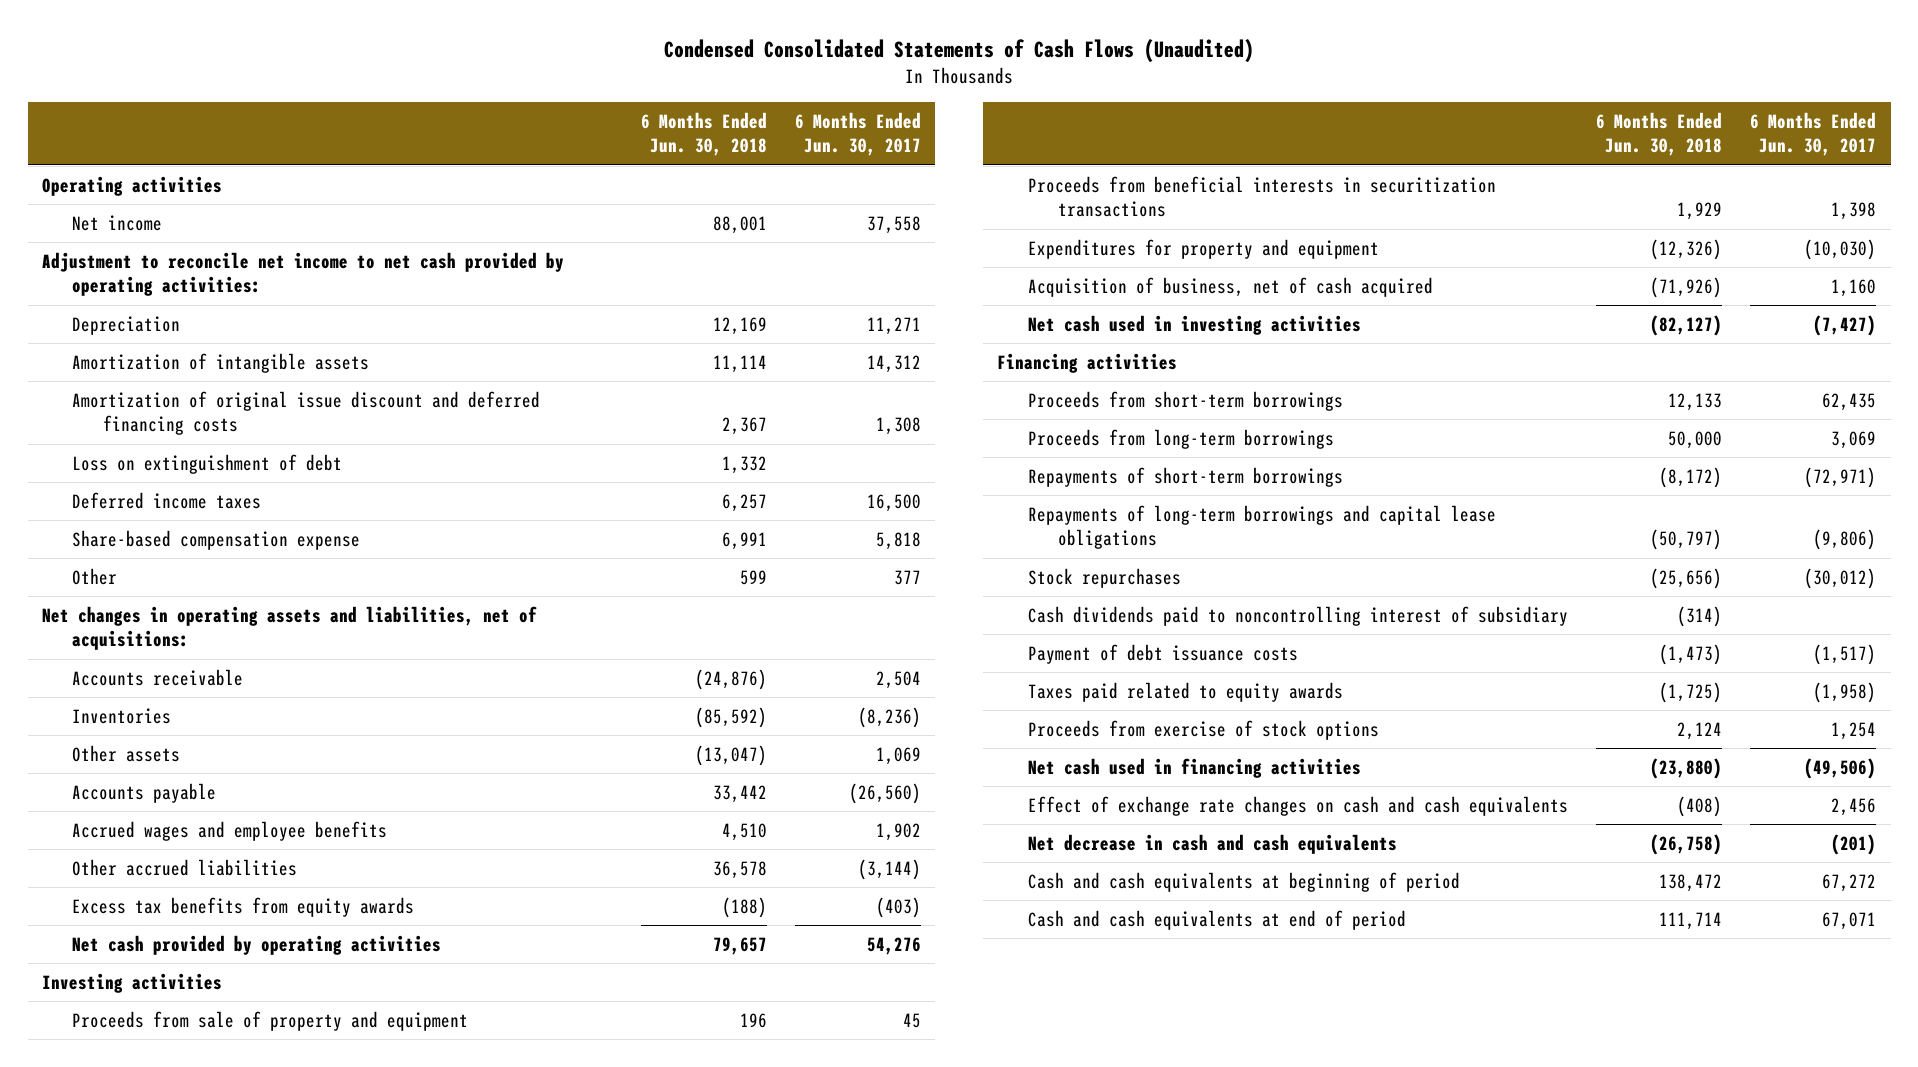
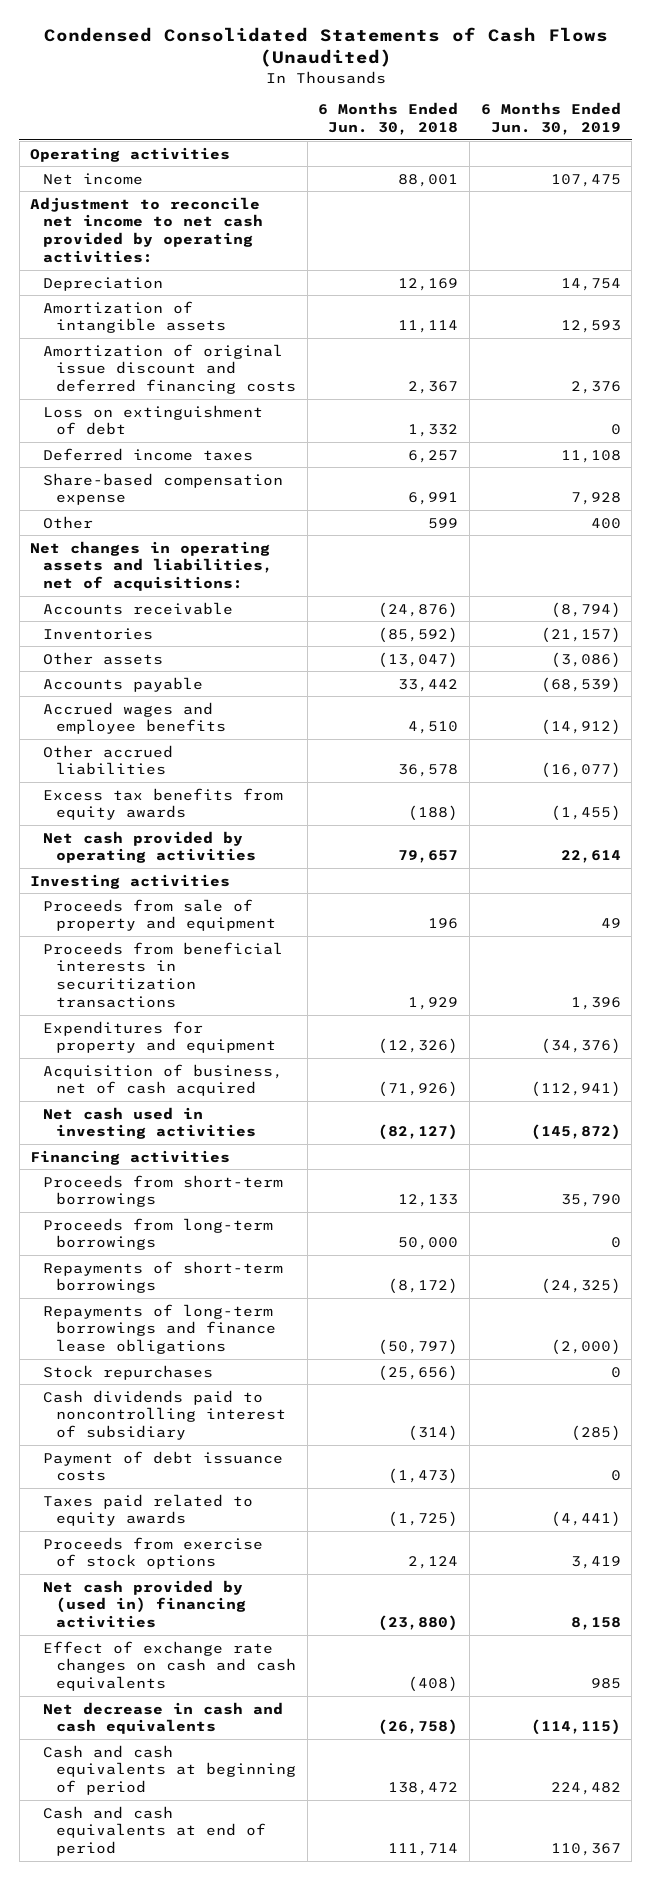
[794,111,921,157] 6 Months Ended Jun. 30, 2017 -> none
none -> [480,102,621,136] 6 Months Ended Jun. 30, 2019
[1027,504,1496,550] Repayments of long-term borrowings and capital lease obligations -> [43,1303,276,1355] Repayments of long-term borrowings and finance lease obligations
[1027,757,1361,778] Net cash used in financing activities -> [43,1579,246,1629] Net cash provided by (used in) financing activities

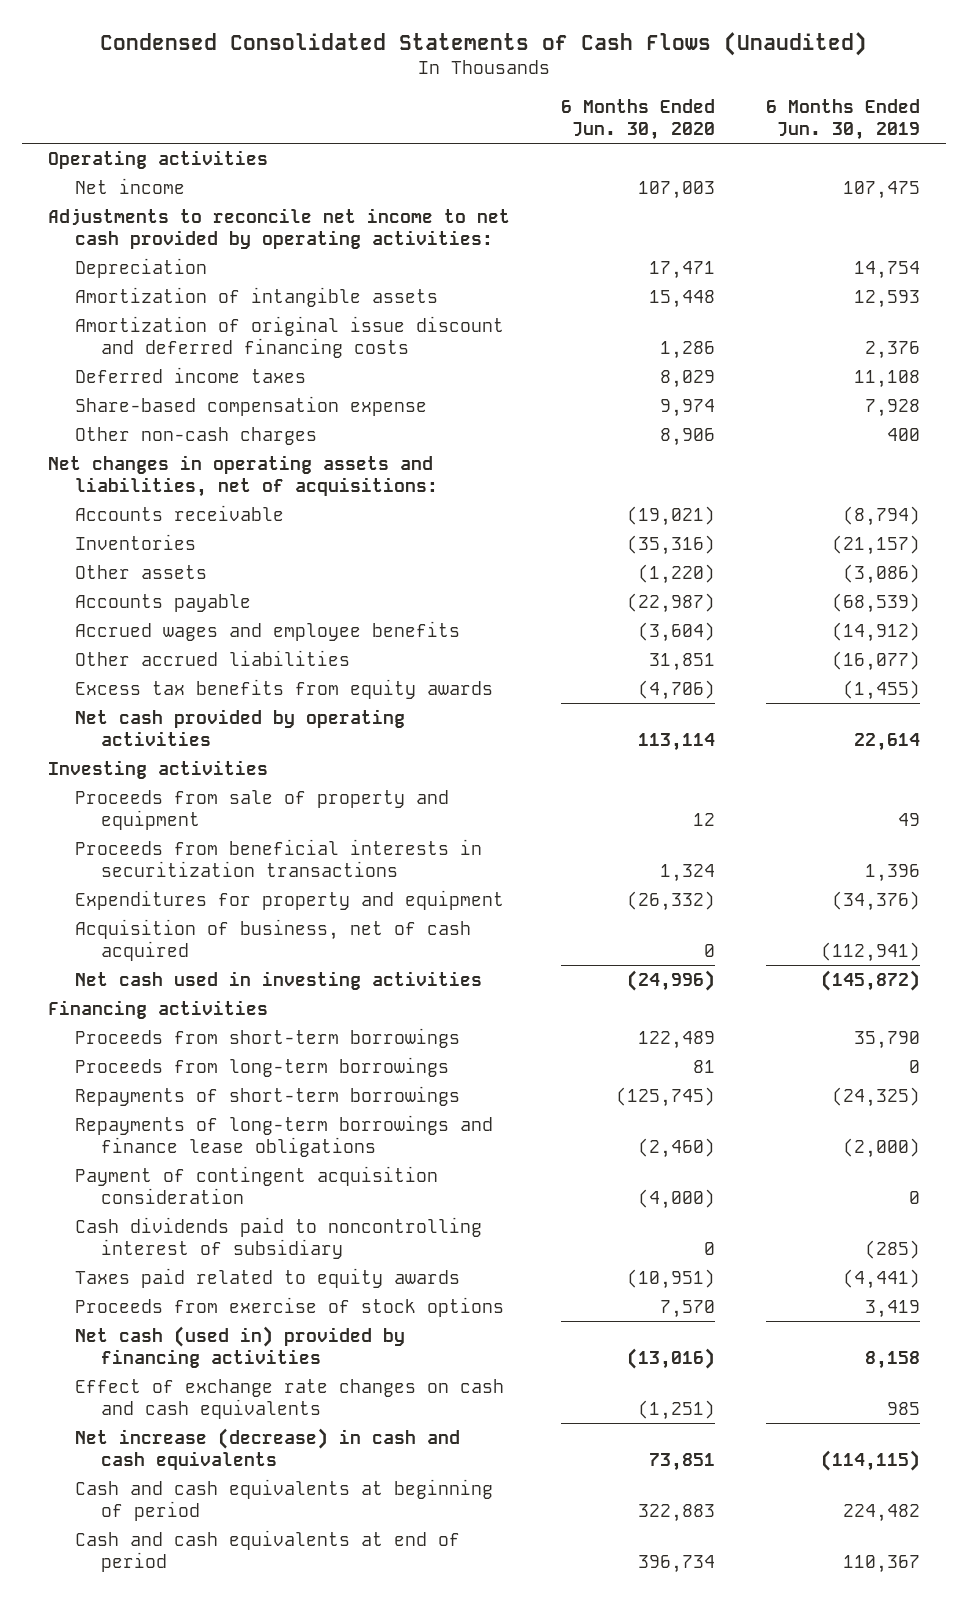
[318,102,459,136] 6 Months Ended Jun. 30, 2018 -> none
none -> [561,98,716,140] 6 Months Ended Jun. 30, 2020
[30,196,264,263] Adjustment to reconcile net income to net cash provided by operating activities: -> [47,207,510,249] Adjustments to reconcile net income to net cash provided by operating activities:
[43,404,264,436] Loss on extinguishment of debt -> none
[43,515,94,529] Other -> [74,426,317,445] Other non-cash charges
[43,1364,214,1380] Stock repurchases -> none
none -> [74,1165,438,1204] Payment of contingent acquisition consideration
[43,1450,284,1482] Payment of debt issuance costs -> none
[43,1579,246,1629] Net cash provided by (used in) financing activities -> [74,1325,405,1368] Net cash (used in) provided by financing activities
[43,1701,284,1735] Net decrease in cash and cash equivalents -> [74,1427,460,1470] Net increase (decrease) in cash and cash equivalents

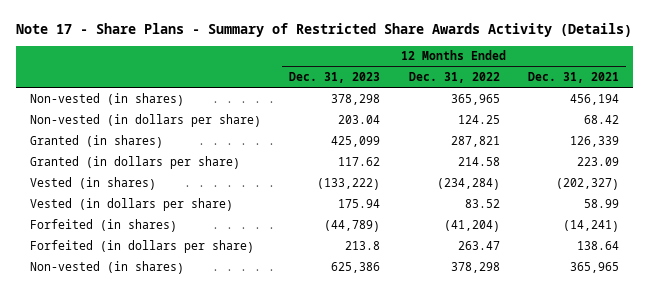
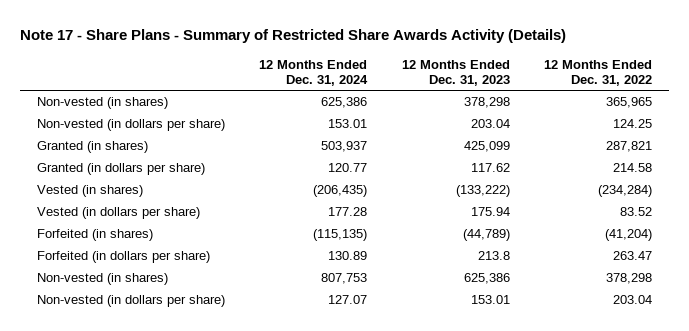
[527,72,619,84] Dec. 31, 2021 -> none
none -> [259,59,369,87] 12 Months Ended Dec. 31, 2024
none -> [37,295,226,308] Non-vested (in dollars per share)

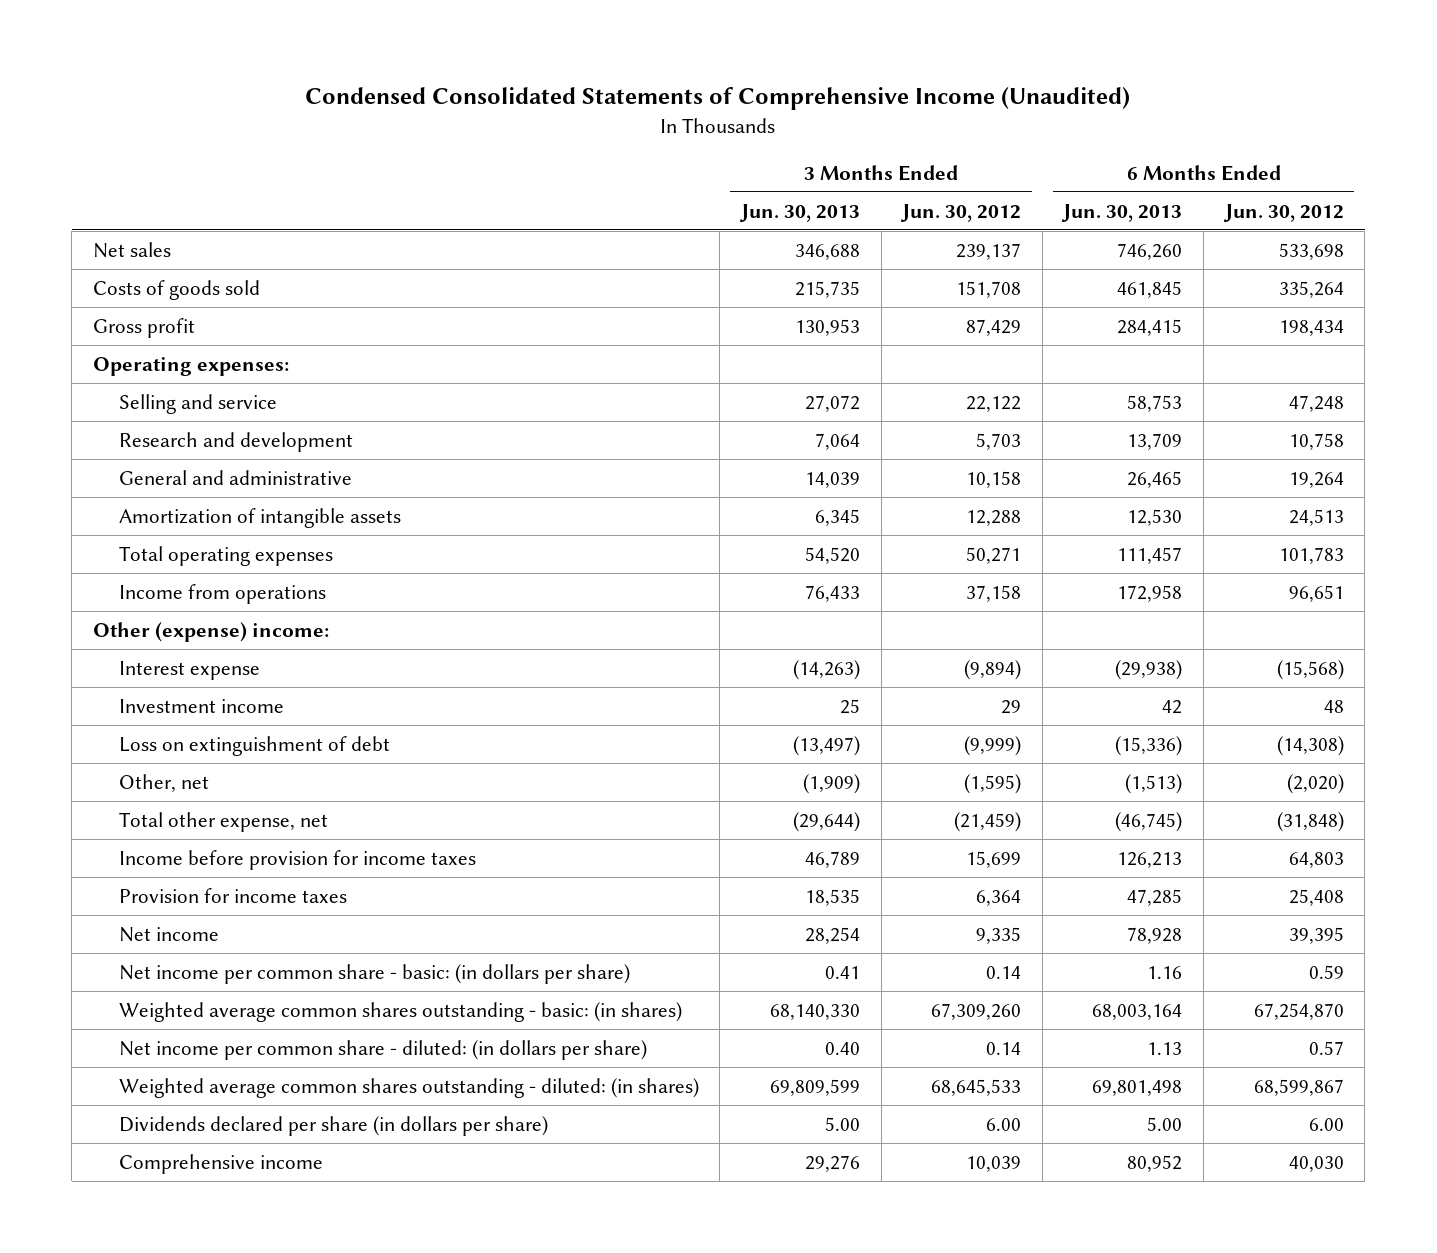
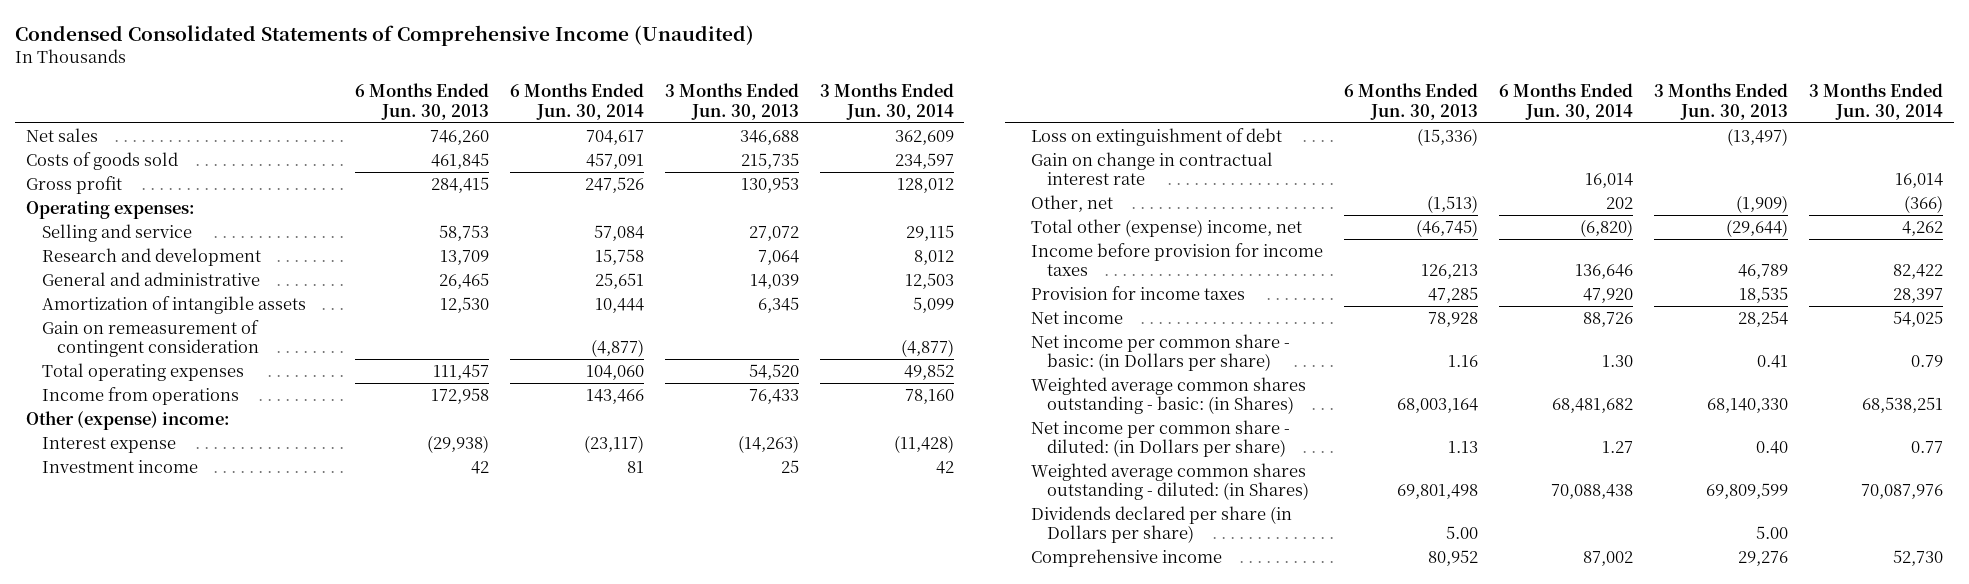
[900,203,1022,222] Jun. 30, 2012 -> none
[1222,203,1344,222] Jun. 30, 2012 -> none
none -> [509,83,644,120] 6 Months Ended Jun. 30, 2014
none -> [819,83,954,120] 3 Months Ended Jun. 30, 2014
none -> [41,319,260,358] Gain on remeasurement of contingent consideration
none -> [1031,151,1274,186] Gain on change in contractual interest rate
[118,811,328,832] Total other expense, net -> [1031,218,1303,237] Total other (expense) income, net
[118,963,630,984] Net income per common share - basic: (in dollars per share) -> [1031,333,1291,372] Net income per common share - basic: (in Dollars per share)
[118,1001,682,1022] Weighted average common shares outstanding - basic: (in shares) -> [1031,376,1307,415] Weighted average common shares outstanding - basic: (in Shares)
[118,1039,647,1060] Net income per common share - diluted: (in dollars per share) -> [1031,419,1291,458] Net income per common share - diluted: (in Dollars per share)
[118,1077,699,1098] Weighted average common shares outstanding - diluted: (in shares) -> [1031,462,1310,501] Weighted average common shares outstanding - diluted: (in Shares)
[118,1115,548,1136] Dividends declared per share (in dollars per share) -> [1031,505,1293,544] Dividends declared per share (in Dollars per share)

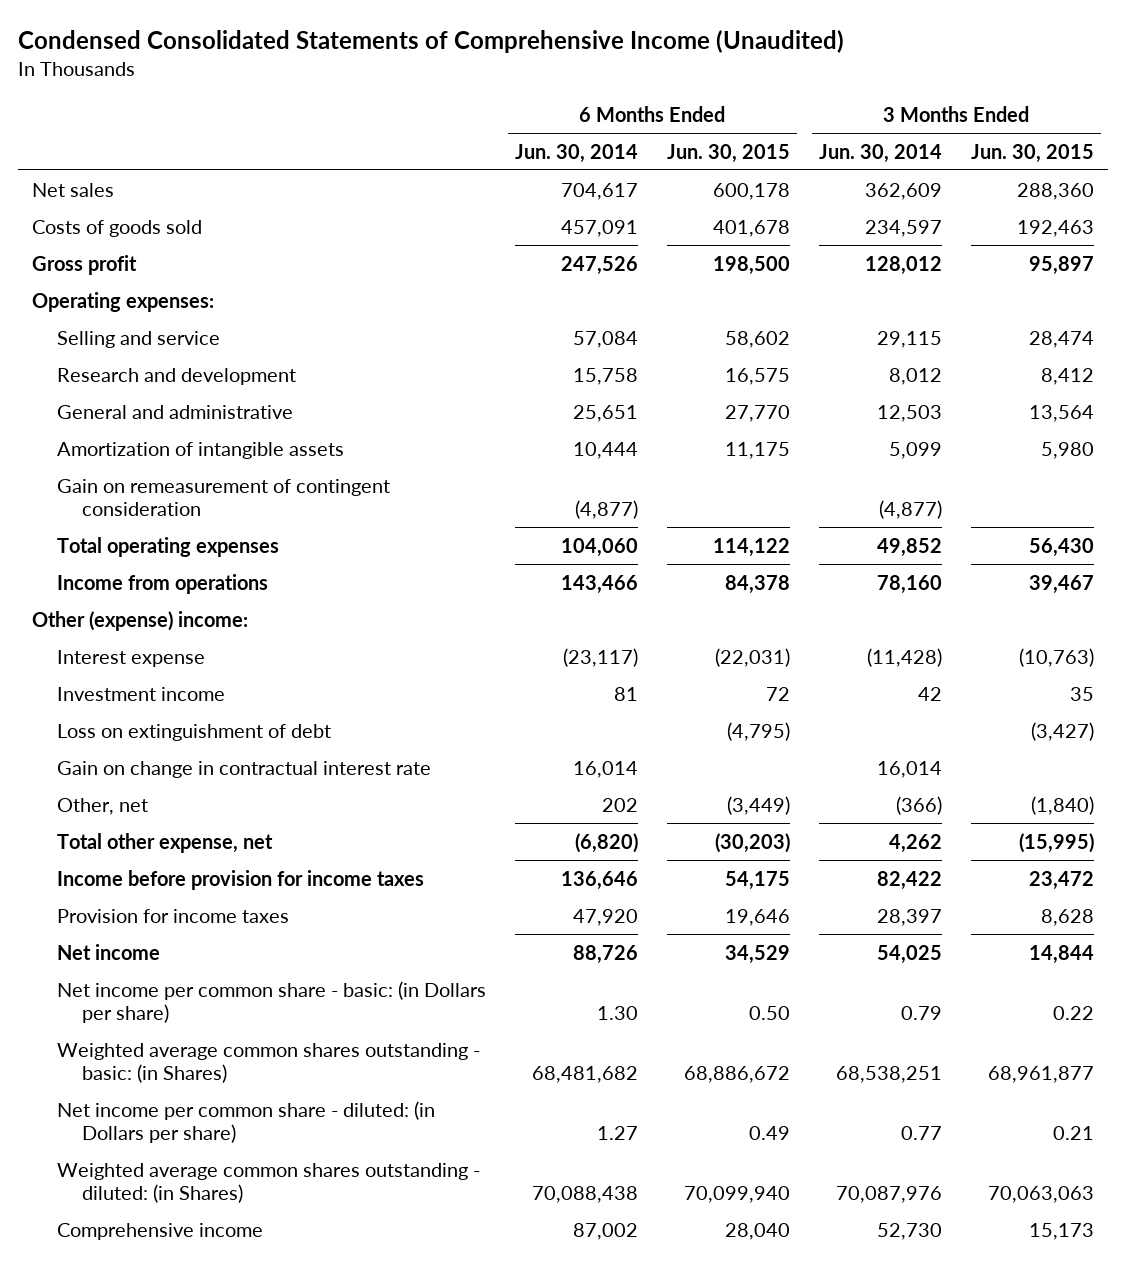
[354,83,489,120] 6 Months Ended Jun. 30, 2013 -> none
[664,83,799,120] 3 Months Ended Jun. 30, 2013 -> none
none -> [666,143,790,163] Jun. 30, 2015
none -> [970,143,1094,163] Jun. 30, 2015
[1031,218,1303,237] Total other (expense) income, net -> [57,832,274,853] Total other expense, net
[1031,505,1293,544] Dividends declared per share (in Dollars per share) -> none

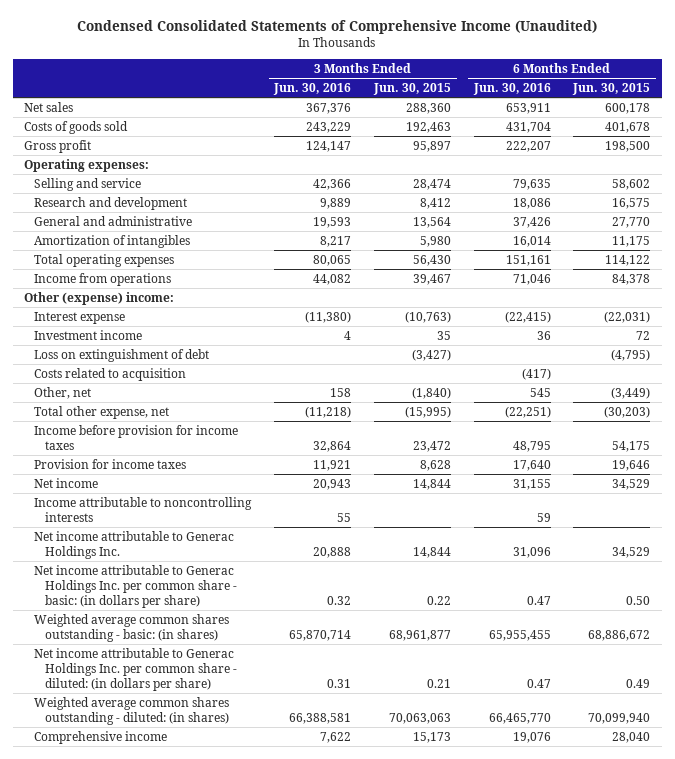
[515,143,639,163] Jun. 30, 2014 -> none
[818,143,942,163] Jun. 30, 2014 -> none
none -> [273,83,352,96] Jun. 30, 2016
none -> [472,83,551,96] Jun. 30, 2016
[57,478,391,516] Gain on remeasurement of contingent consideration -> none
[57,441,345,459] Amortization of intangible assets -> [34,234,191,248] Amortization of intangibles
[57,760,432,778] Gain on change in contractual interest rate -> none
none -> [34,367,187,381] Costs related to acquisition
none -> [34,496,253,522] Income attributable to noncontrolling interests
none -> [34,530,235,559] Net income attributable to Generac Holdings Inc.
[57,980,487,1023] Net income per common share - basic: (in Dollars per share) -> [34,564,237,609] Net income attributable to Generac Holdings Inc. per common share - basic: (in dollars per share)
[57,1042,481,1083] Weighted average common shares outstanding - basic: (in Shares) -> [34,613,230,642] Weighted average common shares outstanding - basic: (in shares)
[57,1100,436,1143] Net income per common share - diluted: (in Dollars per share) -> [34,647,237,692] Net income attributable to Generac Holdings Inc. per common share - diluted: (in dollars per share)
[57,1162,481,1203] Weighted average common shares outstanding - diluted: (in Shares) -> [34,696,230,725] Weighted average common shares outstanding - diluted: (in shares)

